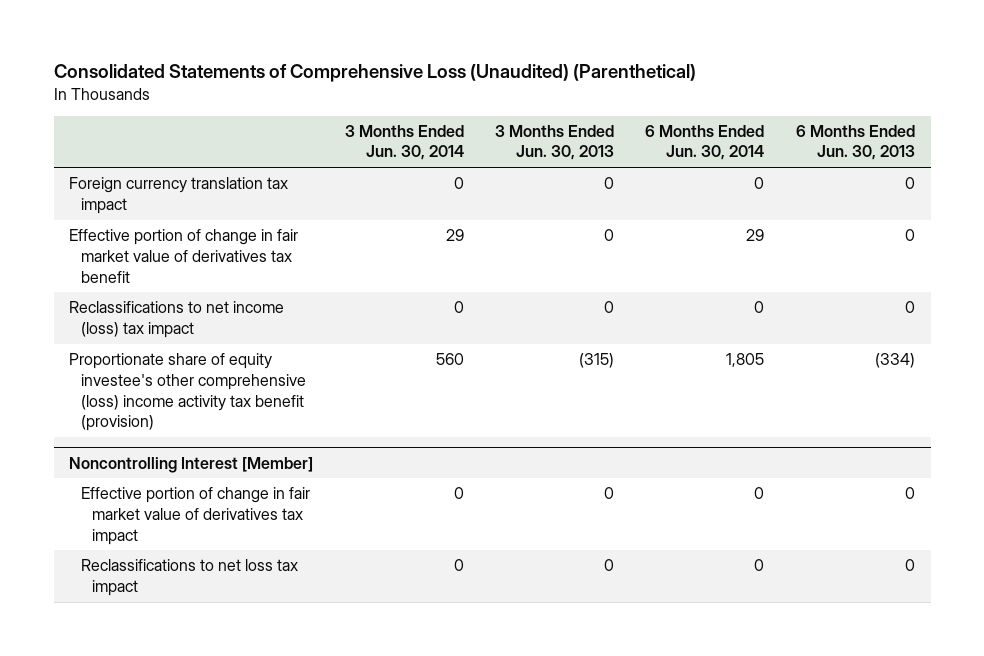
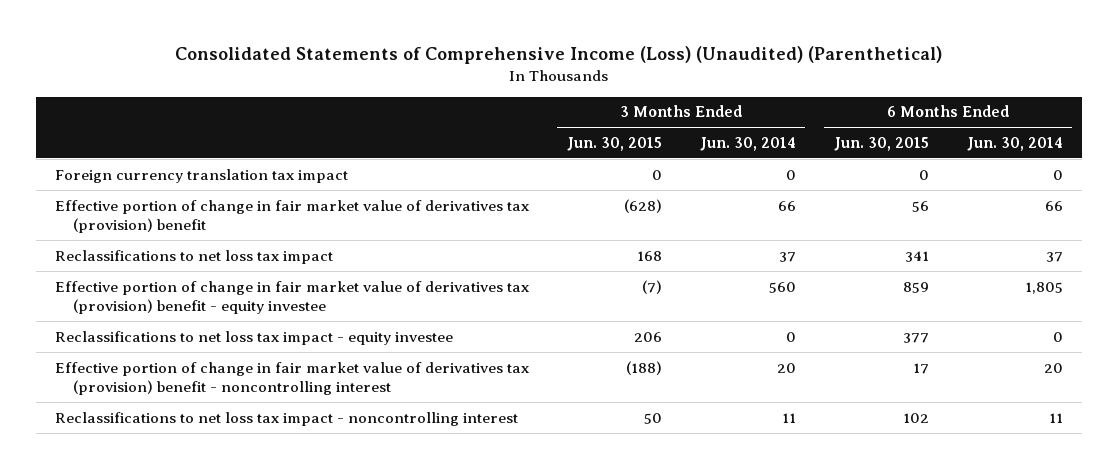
[53,64,696,83] Consolidated Statements of Comprehensive Loss (Unaudited) (Parenthetical) -> [174,46,942,65] Consolidated Statements of Comprehensive Income (Loss) (Unaudited) (Parenthetical)
[495,124,615,161] 3 Months Ended Jun. 30, 2013 -> none
[795,124,915,161] 6 Months Ended Jun. 30, 2013 -> none
none -> [566,137,662,152] Jun. 30, 2015
none -> [833,137,929,152] Jun. 30, 2015
[69,456,314,473] Noncontrolling Interest [Member] -> none
[69,229,299,283] Effective portion of change in fair market value of derivatives tax benefit -> [54,199,529,234] Effective portion of change in fair market value of derivatives tax (provision) benefit
[445,229,464,242] 29 -> [777,200,796,211] 66
[746,229,765,242] 29 -> [1044,200,1063,211] 66
[69,301,285,338] Reclassifications to net income (loss) tax impact -> [54,249,333,264] Reclassifications to net loss tax impact
[453,301,464,314] 0 -> [778,251,796,262] 37
[754,301,765,314] 0 -> [1045,251,1063,262] 37
[69,353,306,432] Proportionate share of equity investee's other comprehensive (loss) income activity tax benefit (provision) -> [54,280,529,315] Effective portion of change in fair market value of derivatives tax (provision) benefit - equity investee
none -> [54,330,453,345] Reclassifications to net loss tax impact - equity investee
[80,487,310,545] Effective portion of change in fair market value of derivatives tax impact -> [54,361,529,396] Effective portion of change in fair market value of derivatives tax (provision) benefit - noncontrolling interest
[453,487,464,500] 0 -> [776,362,796,373] 20
[754,487,765,500] 0 -> [1043,362,1063,373] 20
[80,559,298,596] Reclassifications to net loss tax impact -> [54,411,518,426] Reclassifications to net loss tax impact - noncontrolling interest
[453,559,464,572] 0 -> [781,412,796,423] 11
[754,559,765,572] 0 -> [1048,412,1063,423] 11

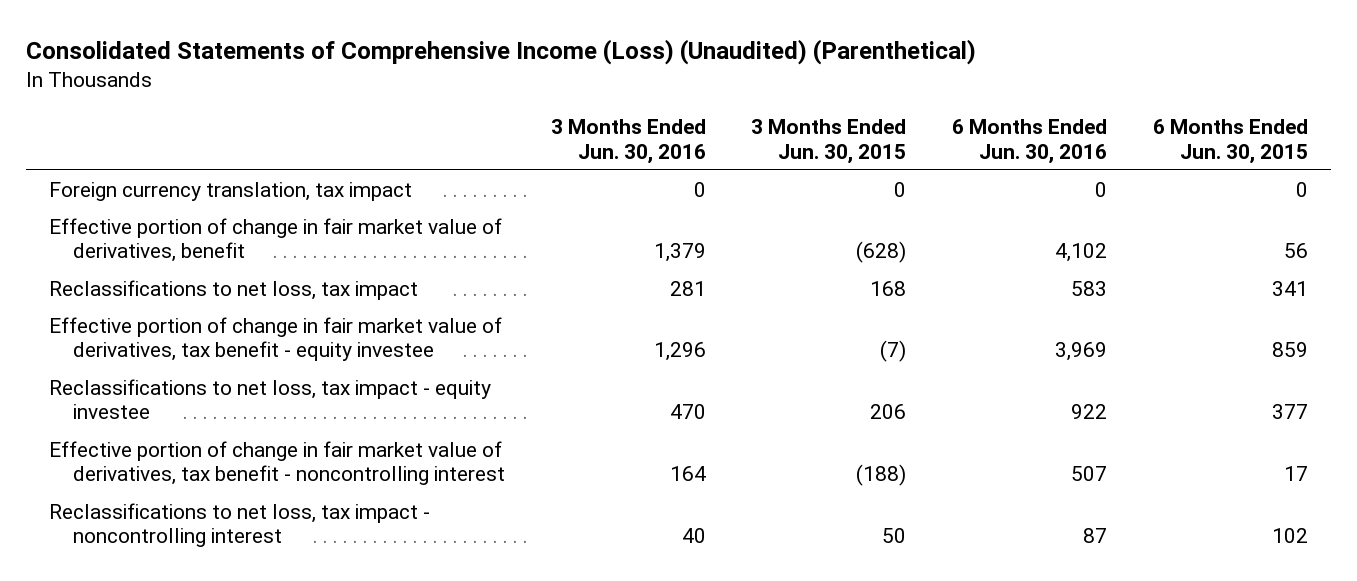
[699,137,796,152] Jun. 30, 2014 -> none
[966,137,1063,152] Jun. 30, 2014 -> none
none -> [550,119,706,164] 3 Months Ended Jun. 30, 2016
none -> [952,119,1108,164] 6 Months Ended Jun. 30, 2016
[54,168,348,183] Foreign currency translation tax impact -> [49,182,413,202] Foreign currency translation, tax impact
[54,199,529,234] Effective portion of change in fair market value of derivatives tax (provision) benefit -> [49,218,503,263] Effective portion of change in fair market value of derivatives, benefit
[54,249,333,264] Reclassifications to net loss tax impact -> [49,280,419,301] Reclassifications to net loss, tax impact
[54,280,529,315] Effective portion of change in fair market value of derivatives tax (provision) benefit - equity investee -> [49,317,503,362] Effective portion of change in fair market value of derivatives, tax benefit - equity investee
[54,330,453,345] Reclassifications to net loss tax impact - equity investee -> [49,379,492,420] Reclassifications to net loss, tax impact - equity investee
[54,361,529,396] Effective portion of change in fair market value of derivatives tax (provision) benefit - noncontrolling interest -> [49,441,505,486] Effective portion of change in fair market value of derivatives, tax benefit - noncontrolling interest
[54,411,518,426] Reclassifications to net loss tax impact - noncontrolling interest -> [49,503,431,548] Reclassifications to net loss, tax impact - noncontrolling interest

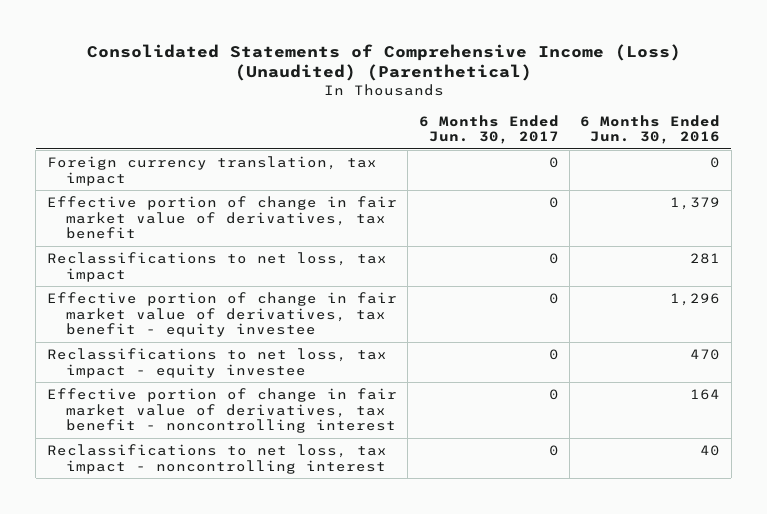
[550,119,706,164] 3 Months Ended Jun. 30, 2016 -> none
[751,119,907,164] 3 Months Ended Jun. 30, 2015 -> none
[1152,119,1308,164] 6 Months Ended Jun. 30, 2015 -> none
none -> [418,114,559,145] 6 Months Ended Jun. 30, 2017
[49,218,503,263] Effective portion of change in fair market value of derivatives, benefit -> [46,196,397,240] Effective portion of change in fair market value of derivatives, tax benefit
[1055,243,1108,263] 4,102 -> [670,197,721,211] 1,379
[1071,281,1108,297] 583 -> [690,253,721,265] 281
[1055,342,1108,362] 3,969 -> [670,293,721,307] 1,296
[1071,404,1108,420] 922 -> [690,349,721,361] 470
[1071,466,1108,482] 507 -> [690,389,721,401] 164
[1083,528,1108,544] 87 -> [700,445,721,457] 40

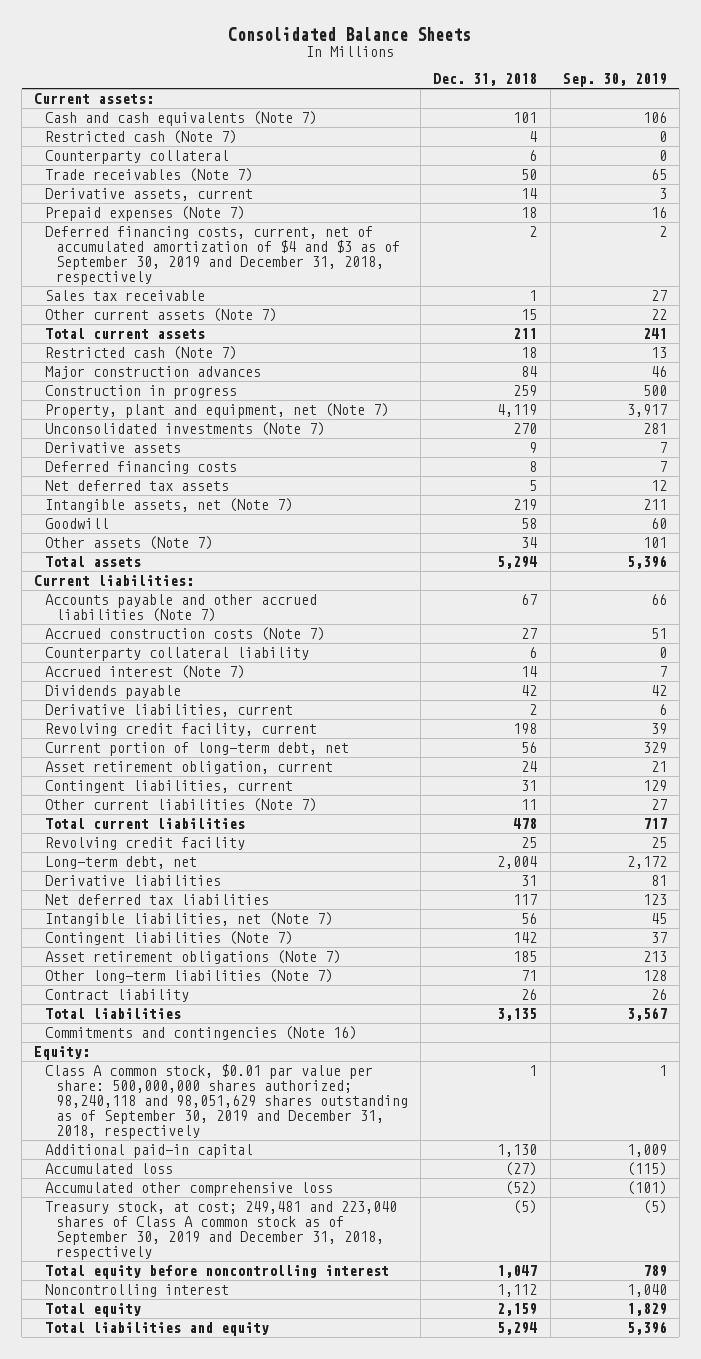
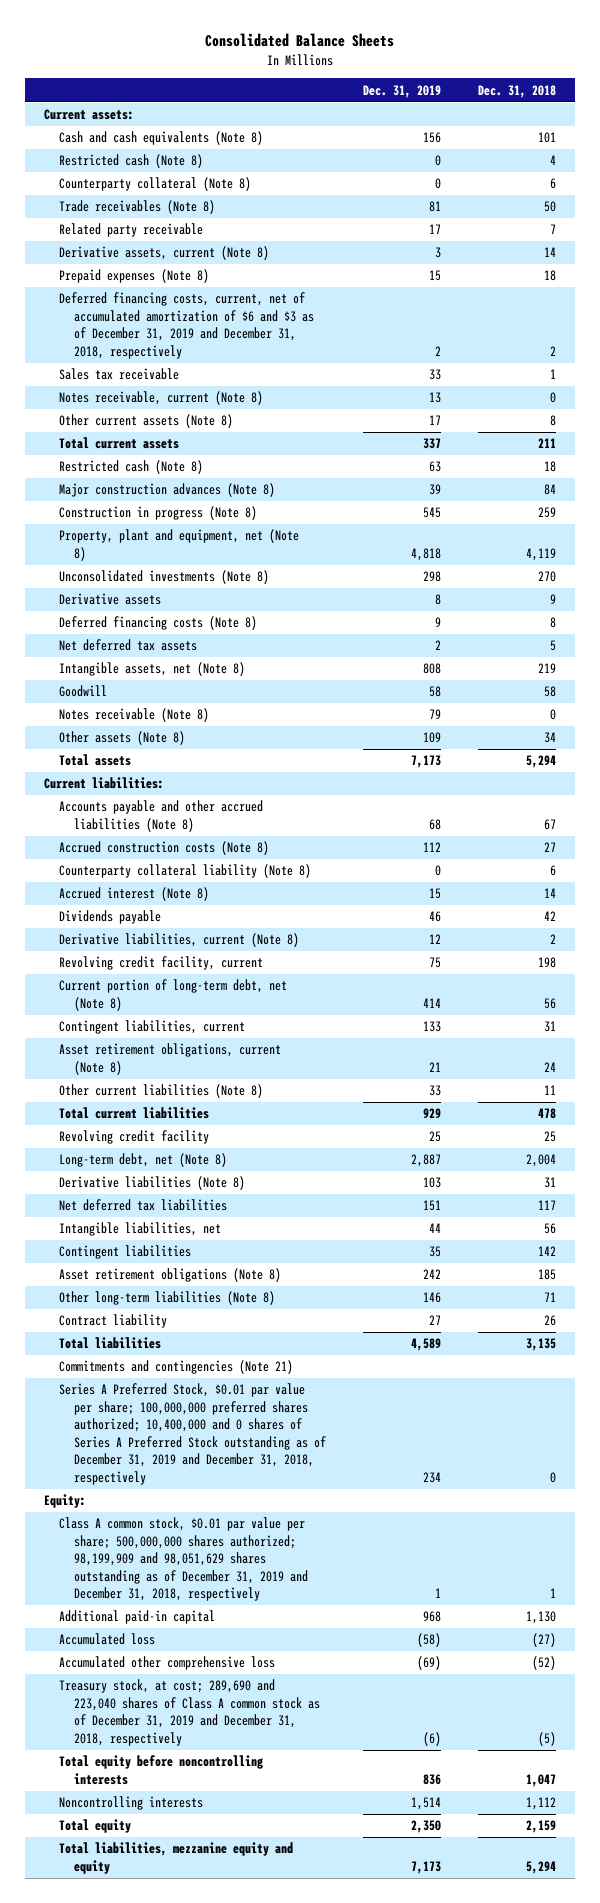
[562,73,667,88] Sep. 30, 2019 -> none
none -> [363,84,442,98] Dec. 31, 2019
[45,111,318,127] Cash and cash equivalents (Note 7) -> [58,131,263,146] Cash and cash equivalents (Note 8)
[45,130,238,145] Restricted cash (Note 7) -> [58,154,203,169] Restricted cash (Note 8)
[45,150,230,165] Counterparty collateral -> [58,177,251,192] Counterparty collateral (Note 8)
[45,168,254,183] Trade receivables (Note 7) -> [58,200,215,215] Trade receivables (Note 8)
none -> [58,223,203,238] Related party receivable
[45,188,254,202] Derivative assets, current -> [58,246,269,261] Derivative assets, current (Note 8)
[45,206,246,222] Prepaid expenses (Note 7) -> [58,269,209,284] Prepaid expenses (Note 8)
[45,226,401,286] Deferred financing costs, current, net of accumulated amortization of $4 and $3 as of September 30, 2019 and December 31, 2018, respectively -> [58,292,314,359] Deferred financing costs, current, net of accumulated amortization of $6 and $3 as of December 31, 2019 and December 31, 2018, respectively
none -> [58,391,263,406] Notes receivable, current (Note 8)
[45,308,278,323] Other current assets (Note 7) -> [58,414,233,429] Other current assets (Note 8)
[521,309,538,321] 15 -> [550,415,557,427] 8
[45,346,238,361] Restricted cash (Note 7) -> [58,460,203,475] Restricted cash (Note 8)
[45,366,262,380] Major construction advances -> [58,483,275,498] Major construction advances (Note 8)
[45,385,238,400] Construction in progress -> [58,506,257,521] Construction in progress (Note 8)
[45,403,390,419] Property, plant and equipment, net (Note 7) -> [58,529,299,561] Property, plant and equipment, net (Note 8)
[45,422,326,437] Unconsolidated investments (Note 7) -> [58,570,269,585] Unconsolidated investments (Note 8)
[45,461,238,475] Deferred financing costs -> [58,616,257,631] Deferred financing costs (Note 8)
[45,498,294,513] Intangible assets, net (Note 7) -> [58,662,245,677] Intangible assets, net (Note 8)
none -> [58,708,209,723] Notes receivable (Note 8)
[45,536,214,551] Other assets (Note 7) -> [58,731,185,746] Other assets (Note 8)
[45,594,318,623] Accounts payable and other accrued liabilities (Note 7) -> [58,800,263,832] Accounts payable and other accrued liabilities (Note 8)
[45,627,326,642] Accrued construction costs (Note 7) -> [58,841,269,856] Accrued construction costs (Note 8)
[45,647,310,662] Counterparty collateral liability -> [58,864,311,879] Counterparty collateral liability (Note 8)
[45,665,246,680] Accrued interest (Note 7) -> [58,887,209,902] Accrued interest (Note 8)
[45,704,294,718] Derivative liabilities, current -> [58,933,299,948] Derivative liabilities, current (Note 8)
[45,761,334,775] Asset retirement obligation, current -> none
[45,742,350,757] Current portion of long-term debt, net -> [58,979,287,1011] Current portion of long-term debt, net (Note 8)
none -> [58,1043,281,1075] Asset retirement obligations, current (Note 8)
[45,798,318,813] Other current liabilities (Note 7) -> [58,1084,263,1099] Other current liabilities (Note 8)
[45,856,198,870] Long-term debt, net -> [58,1153,227,1168] Long-term debt, net (Note 8)
[45,875,222,887] Derivative liabilities -> [58,1176,245,1191] Derivative liabilities (Note 8)
[45,912,334,927] Intangible liabilities, net (Note 7) -> [58,1222,221,1237] Intangible liabilities, net
[45,931,294,946] Contingent liabilities (Note 7) -> [58,1245,191,1260] Contingent liabilities
[45,950,342,965] Asset retirement obligations (Note 7) -> [58,1268,281,1283] Asset retirement obligations (Note 8)
[45,969,334,984] Other long-term liabilities (Note 7) -> [58,1291,275,1306] Other long-term liabilities (Note 8)
[45,1026,358,1041] Commitments and contingencies (Note 16) -> [58,1360,293,1375] Commitments and contingencies (Note 21)
none -> [58,1383,326,1485] Series A Preferred Stock, $0.01 par value per share; 100,000,000 preferred shares authorized; 10,400,000 and 0 shares of Series A Preferred Stock outstanding as of December 31, 2019 and December 31, 2018, respectively
[45,1064,409,1140] Class A common stock, $0.01 par value per share: 500,000,000 shares authorized; 98,240,118 and 98,051,629 shares outstanding as of September 30, 2019 and December 31, 2018, respectively -> [58,1517,308,1602] Class A common stock, $0.01 par value per share; 500,000,000 shares authorized; 98,199,909 and 98,051,629 shares outstanding as of December 31, 2019 and December 31, 2018, respectively
[45,1201,398,1261] Treasury stock, at cost; 249,481 and 223,040 shares of Class A common stock as of September 30, 2019 and December 31, 2018, respectively -> [58,1679,320,1746] Treasury stock, at cost; 289,690 and 223,040 shares of Class A common stock as of December 31, 2019 and December 31, 2018, respectively
[45,1265,390,1280] Total equity before noncontrolling interest -> [58,1755,263,1785] Total equity before noncontrolling interests
[45,1284,230,1298] Noncontrolling interest -> [58,1796,203,1811] Noncontrolling interests
[45,1322,270,1337] Total liabilities and equity -> [58,1842,293,1874] Total liabilities, mezzanine equity and equity

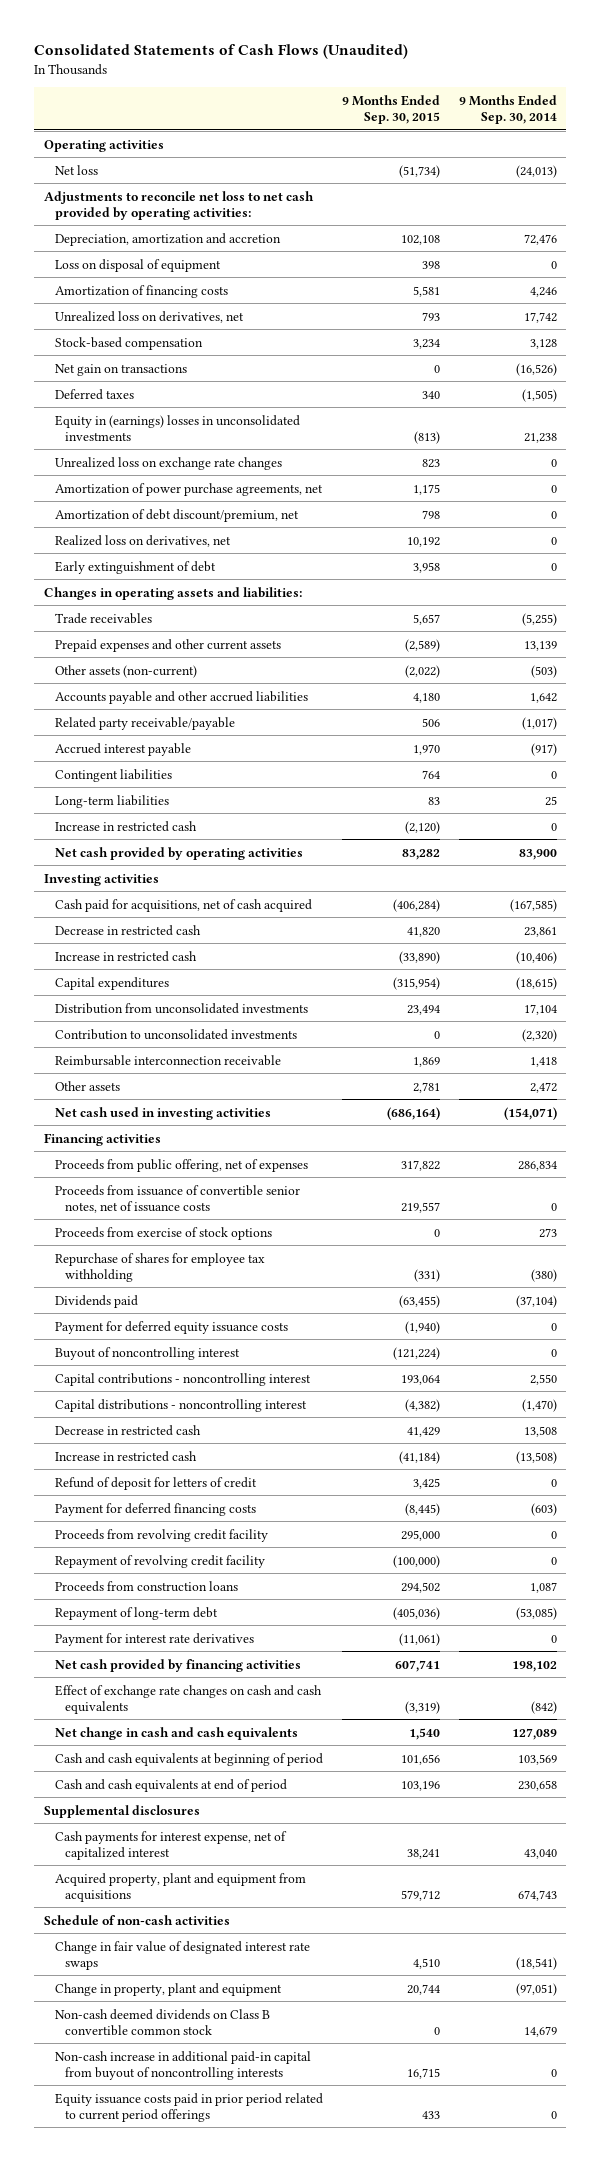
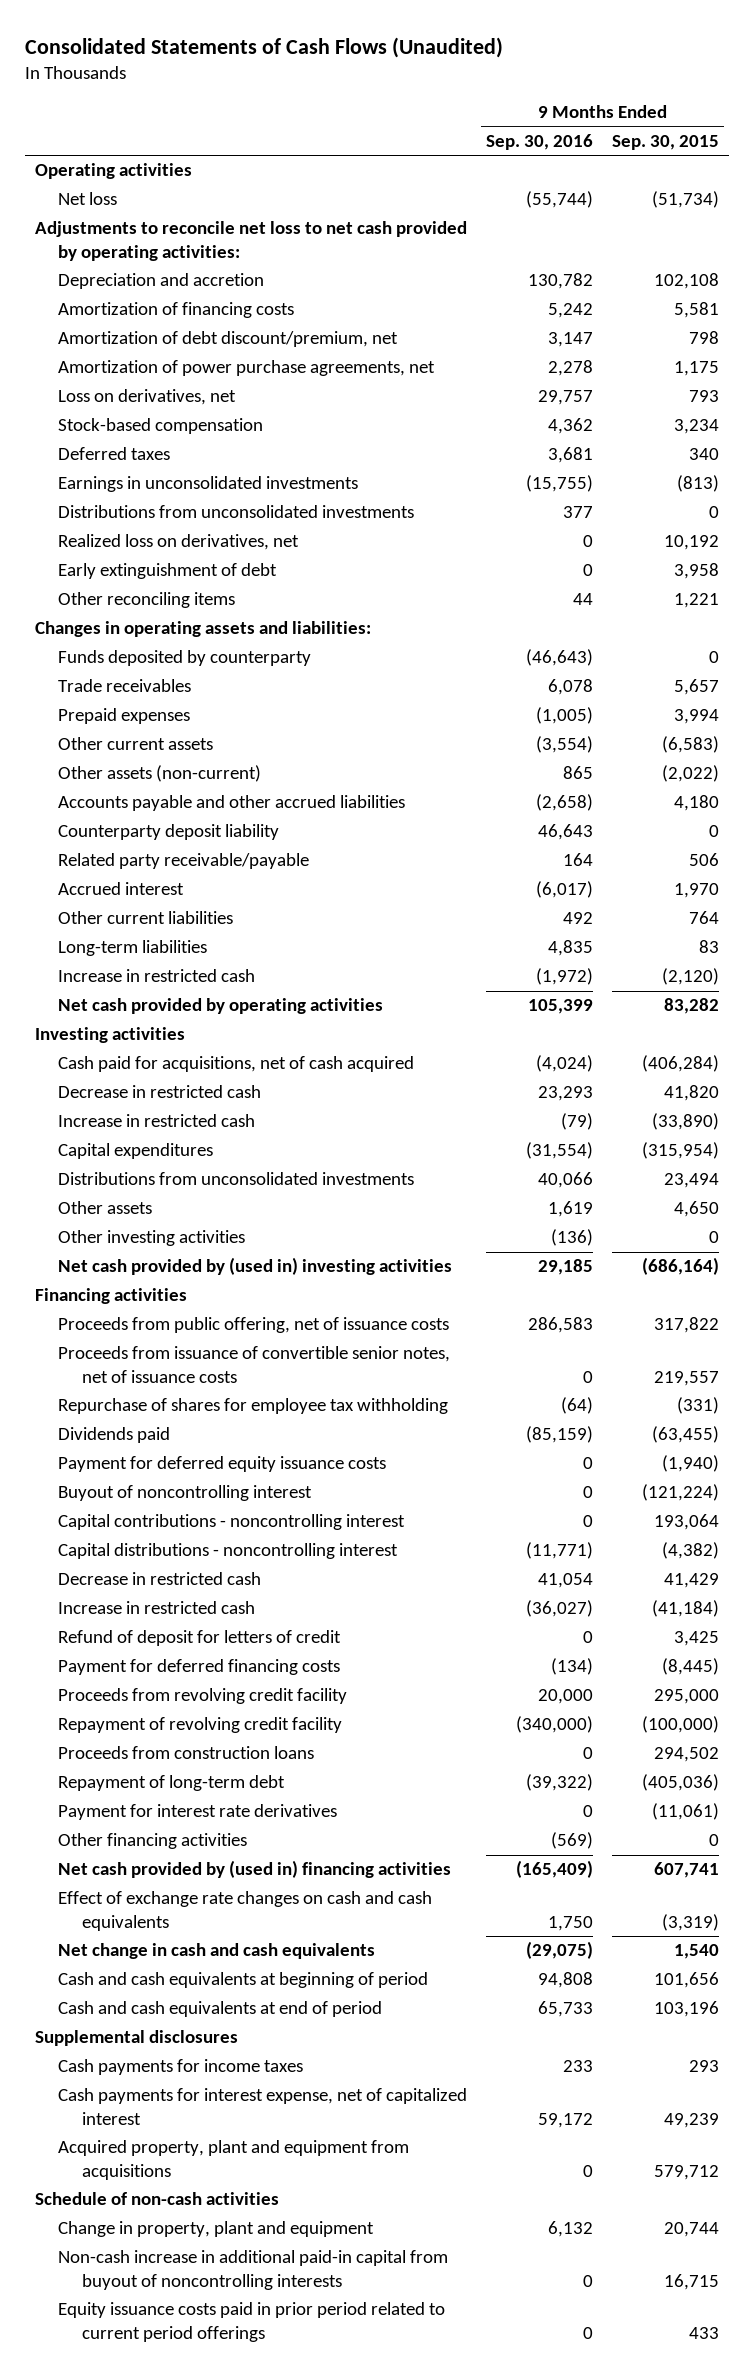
[458,95,557,125] 9 Months Ended Sep. 30, 2014 -> none
none -> [486,134,594,151] Sep. 30, 2016
[54,258,221,272] Loss on disposal of equipment -> none
[54,232,281,246] Depreciation, amortization and accretion -> [58,273,265,290] Depreciation and accretion
[54,508,299,522] Amortization of debt discount/premium, net -> [58,331,399,348] Amortization of debt discount/premium, net
[54,482,323,496] Amortization of power purchase agreements, net -> [58,360,436,377] Amortization of power purchase agreements, net
[54,310,244,323] Unrealized loss on derivatives, net -> [58,389,237,406] Loss on derivatives, net
[54,363,187,376] Net gain on transactions -> none
[54,456,282,470] Unrealized loss on exchange rate changes -> none
[54,414,300,441] Equity in (earnings) losses in unconsolidated investments -> [58,476,359,493] Earnings in unconsolidated investments
none -> [58,505,415,519] Distributions from unconsolidated investments
none -> [58,592,236,609] Other reconciling items
none -> [58,650,312,667] Funds deposited by counterparty
[54,638,281,652] Prepaid expenses and other current assets -> [58,708,191,725] Prepaid expenses
[404,638,440,652] (2,589) -> [674,709,720,725] 3,994
none -> [58,737,214,751] Other current assets
none -> [58,824,280,841] Counterparty deposit liability
[54,742,191,756] Accrued interest payable -> [58,882,185,896] Accrued interest
[54,768,172,782] Contingent liabilities -> [58,911,234,925] Other current liabilities
[54,1028,297,1040] Contribution to unconsolidated investments -> none
[54,1054,281,1066] Reimbursable interconnection receivable -> none
[54,1002,308,1014] Distribution from unconsolidated investments -> [58,1172,415,1186] Distributions from unconsolidated investments
[412,1081,440,1093] 2,781 -> [674,1201,720,1218] 4,650
none -> [58,1230,246,1247] Other investing activities
[54,1106,271,1120] Net cash used in investing activities -> [58,1257,453,1276] Net cash provided by (used in) investing activities
[54,1158,308,1172] Proceeds from public offering, net of expenses -> [58,1317,450,1334] Proceeds from public offering, net of issuance costs
[54,1226,272,1240] Proceeds from exercise of stock options -> none
none -> [58,1833,248,1850] Other financing activities
[54,1658,301,1672] Net cash provided by financing activities -> [58,1860,452,1879] Net cash provided by (used in) financing activities
none -> [58,2059,304,2076] Cash payments for income taxes
[406,1848,440,1859] 38,241 -> [664,2112,720,2128] 49,239
[54,1940,310,1970] Change in fair value of designated interest rate swaps -> none
[54,2008,270,2036] Non-cash deemed dividends on Class B convertible common stock -> none

